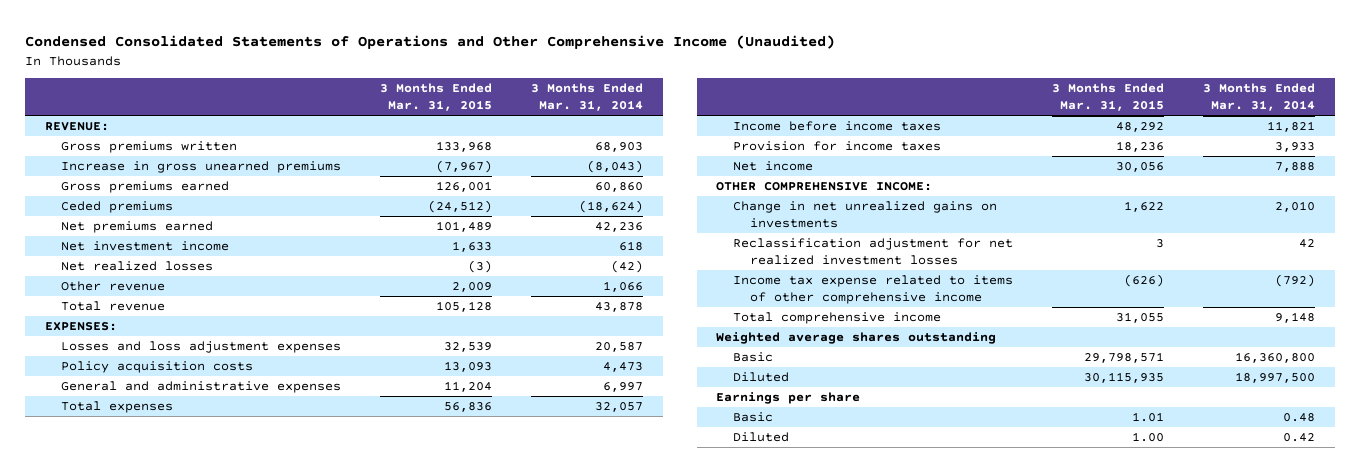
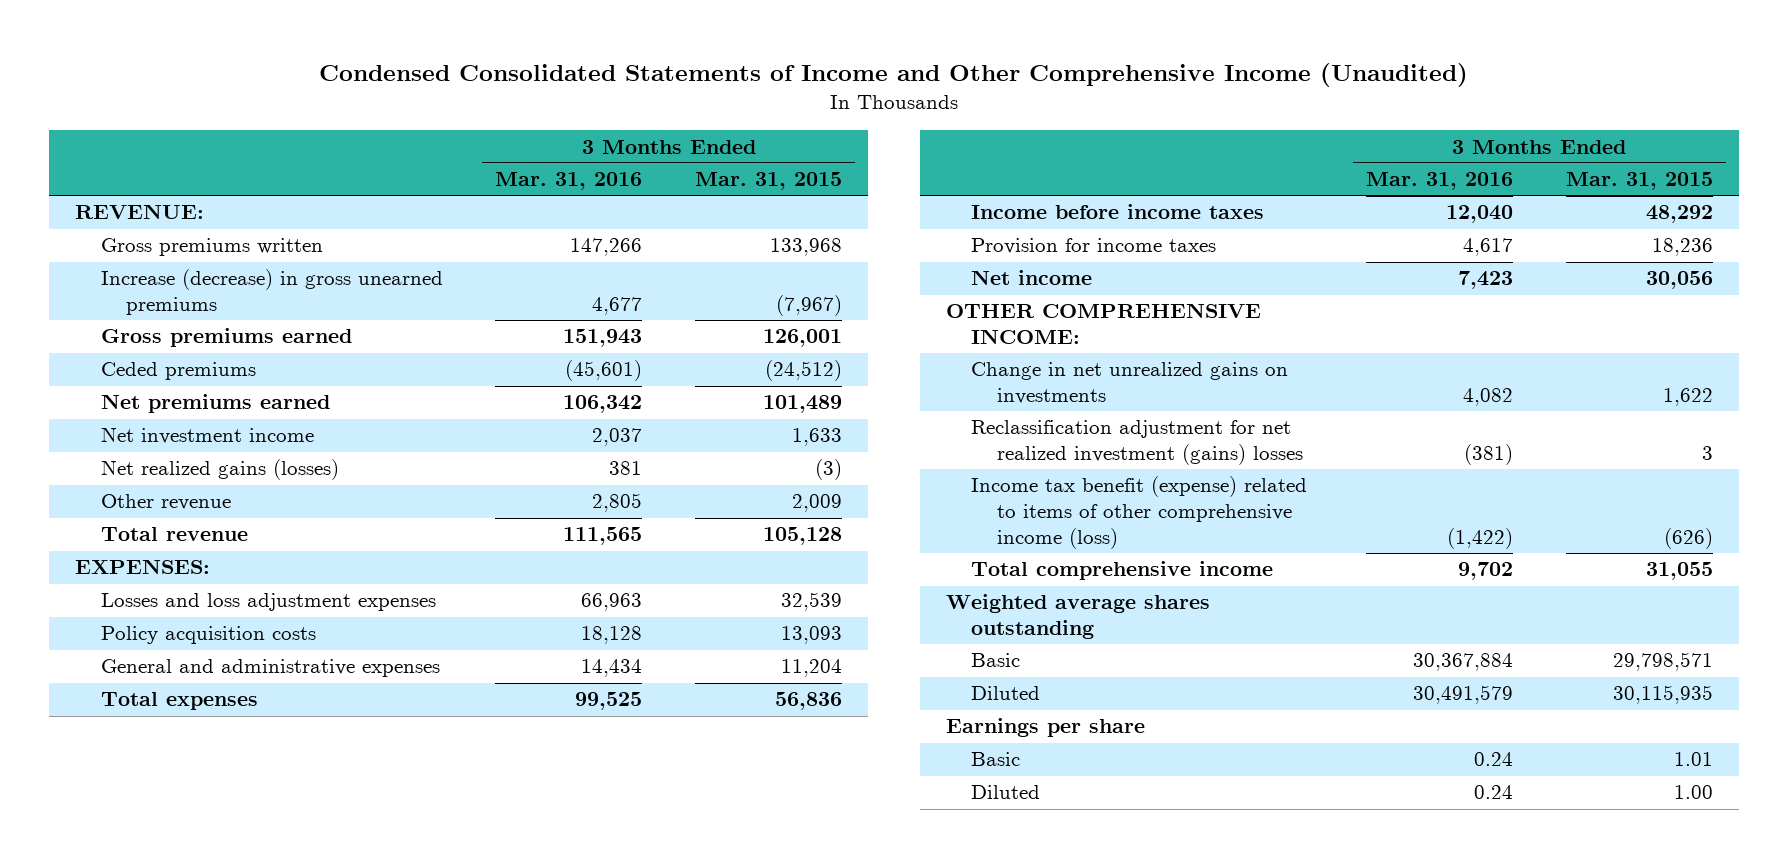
[25,35,836,50] Condensed Consolidated Statements of Operations and Other Comprehensive Income (Unaudited) -> [319,63,1469,88] Condensed Consolidated Statements of Income and Other Comprehensive Income (Unaudited)
[531,83,644,111] 3 Months Ended Mar. 31, 2014 -> none
none -> [495,172,643,191] Mar. 31, 2016
[61,161,342,174] Increase in gross unearned premiums -> [100,269,443,316] Increase (decrease) in gross unearned premiums
[61,261,214,272] Net realized losses -> [100,459,339,481] Net realized gains (losses)
[733,238,1014,265] Reclassification adjustment for net realized investment losses -> [971,420,1303,466] Reclassification adjustment for net realized investment (gains) losses
[733,275,1014,304] Income tax expense related to items of other comprehensive income -> [971,476,1308,549] Income tax benefit (expense) related to items of other comprehensive income (loss)

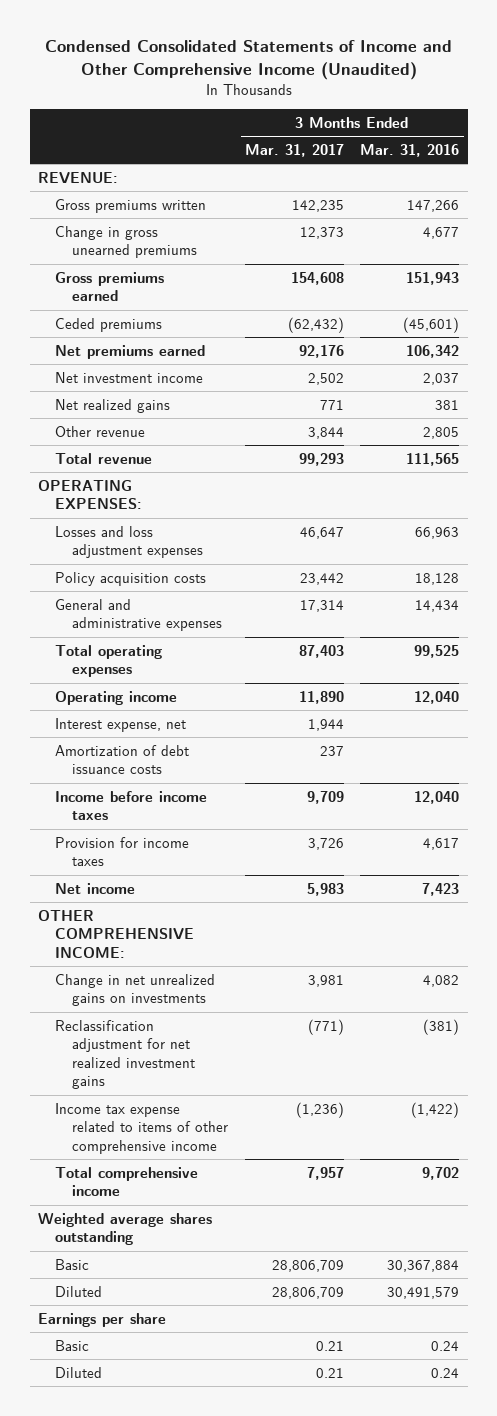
[694,172,842,191] Mar. 31, 2015 -> none
none -> [244,143,344,157] Mar. 31, 2017
[100,269,443,316] Increase (decrease) in gross unearned premiums -> [55,225,198,259] Change in gross unearned premiums
[100,459,339,481] Net realized gains (losses) -> [55,398,171,413] Net realized gains
[75,559,211,575] EXPENSES: -> [38,479,143,510] OPERATING EXPENSES:
[100,692,258,711] Total expenses -> [55,644,163,678] Total operating expenses
none -> [55,690,178,705] Operating income
none -> [55,717,187,732] Interest expense, net
none -> [55,744,190,775] Amortization of debt issuance costs
[971,420,1303,466] Reclassification adjustment for net realized investment (gains) losses -> [55,1019,196,1090] Reclassification adjustment for net realized investment gains
[971,476,1308,549] Income tax benefit (expense) related to items of other comprehensive income (loss) -> [55,1102,229,1154] Income tax expense related to items of other comprehensive income

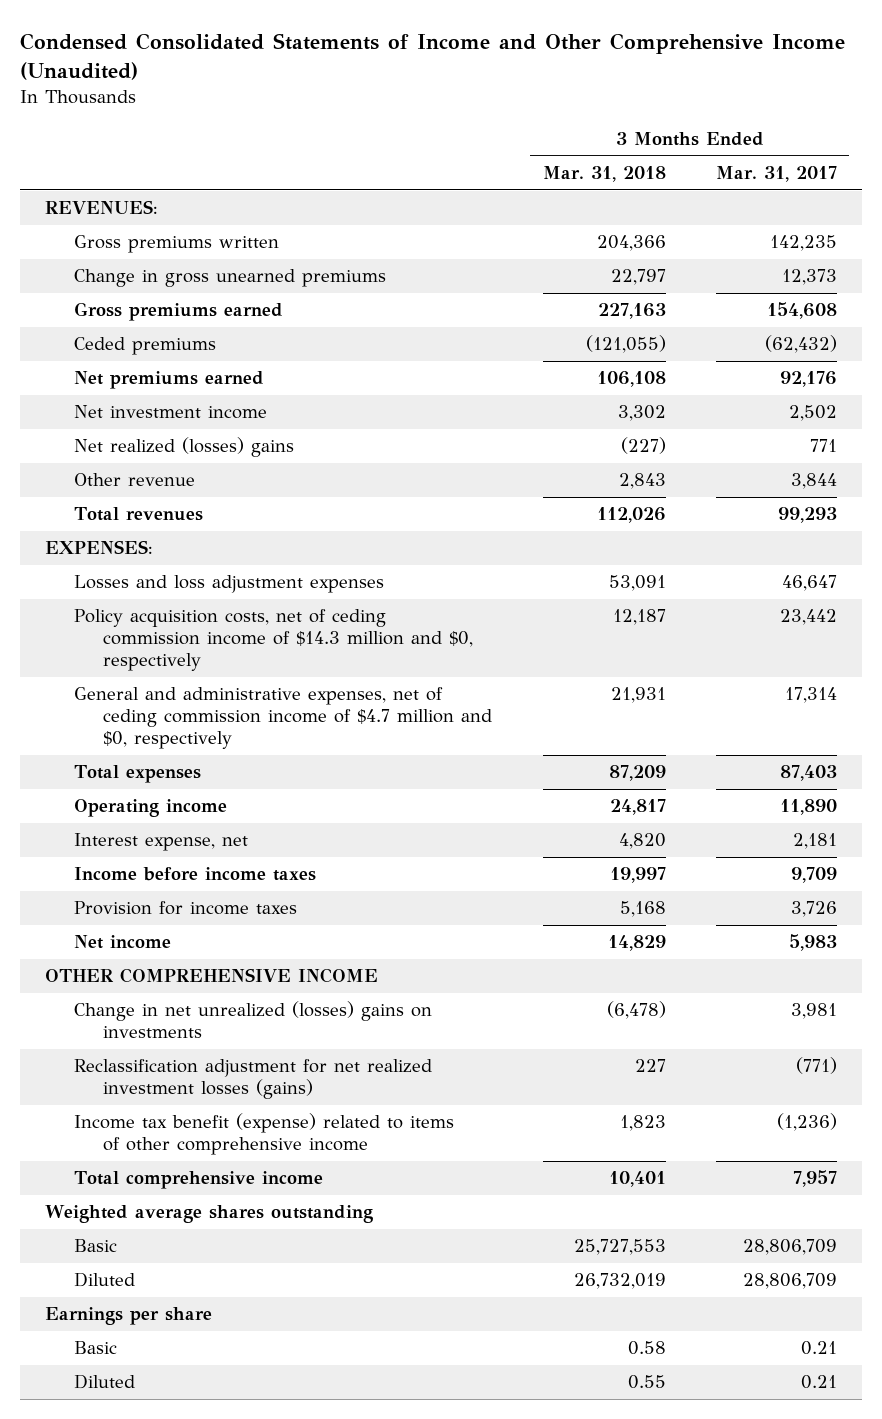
[360,143,460,157] Mar. 31, 2016 -> none
none -> [542,165,666,182] Mar. 31, 2018
[38,171,119,184] REVENUE: -> [45,200,159,215] REVENUES:
[55,398,171,413] Net realized gains -> [74,437,295,458] Net realized (losses) gains
[55,452,153,464] Total revenue -> [74,507,204,522] Total revenues
[38,479,143,510] OPERATING EXPENSES: -> [45,540,154,555] EXPENSES:
[55,571,207,586] Policy acquisition costs -> [74,609,474,672] Policy acquisition costs, net of ceding commission income of $14.3 million and $0, respectively
[55,598,223,632] General and administrative expenses -> [74,687,493,750] General and administrative expenses, net of ceding commission income of $4.7 million and $0, respectively
[55,644,163,678] Total operating expenses -> [74,765,202,784] Total expenses
[55,744,190,775] Amortization of debt issuance costs -> none
[307,718,344,731] 1,944 -> [792,833,837,850] 2,181
[38,909,195,958] OTHER COMPREHENSIVE INCOME: -> [45,968,379,984] OTHER COMPREHENSIVE INCOME
[55,973,216,1007] Change in net unrealized gains on investments -> [74,1001,433,1039] Change in net unrealized (losses) gains on investments
[55,1019,196,1090] Reclassification adjustment for net realized investment gains -> [74,1059,433,1100] Reclassification adjustment for net realized investment losses (gains)
[55,1102,229,1154] Income tax expense related to items of other comprehensive income -> [74,1113,455,1156] Income tax benefit (expense) related to items of other comprehensive income

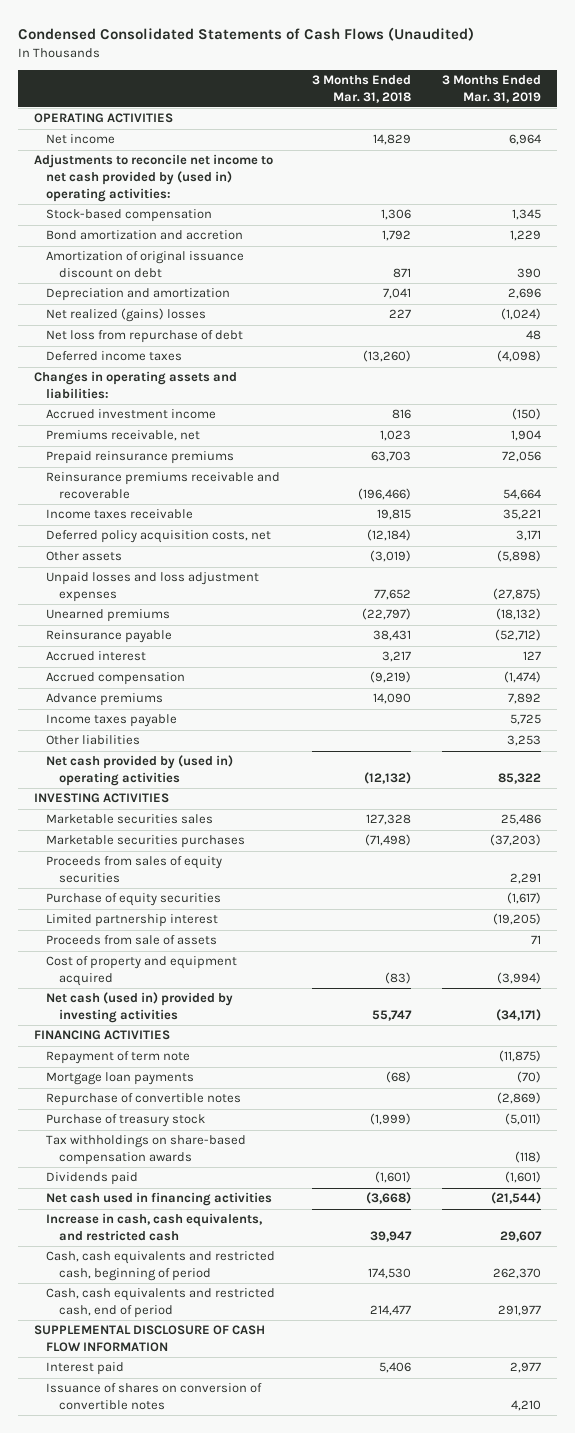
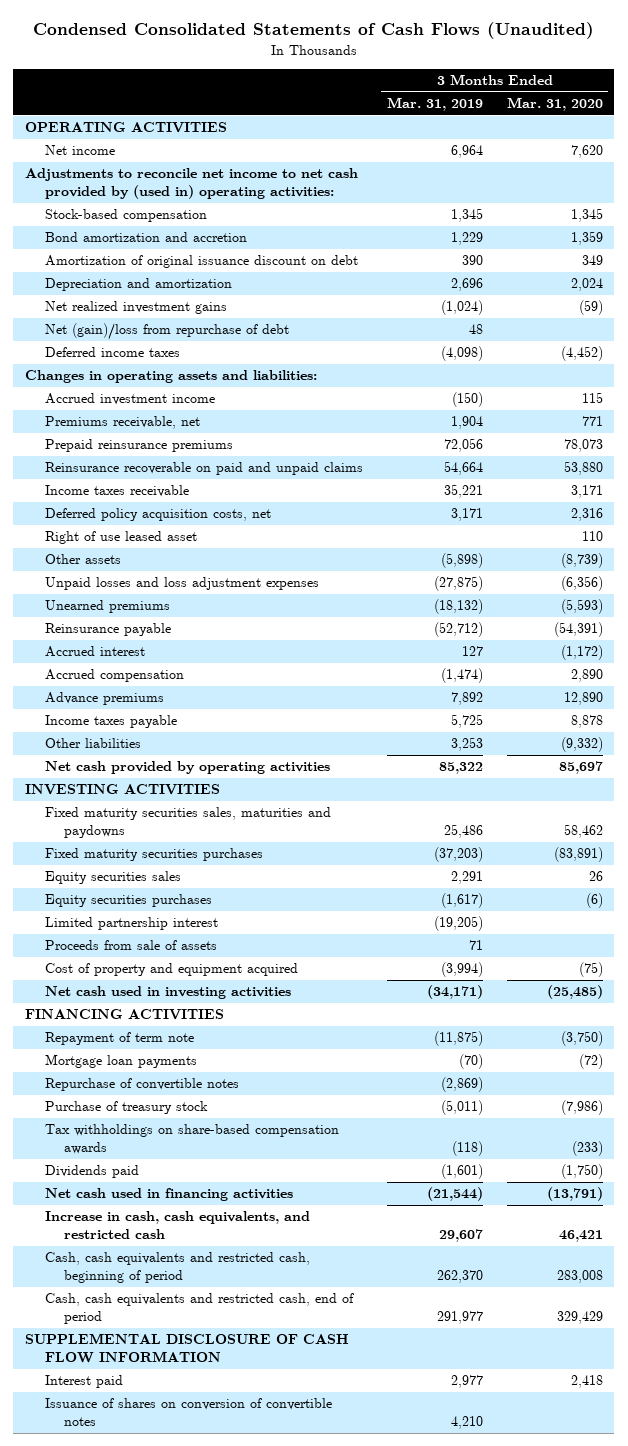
[311,75,411,103] 3 Months Ended Mar. 31, 2018 -> none
none -> [506,97,603,112] Mar. 31, 2020
[46,308,207,323] Net realized (gains) losses -> [44,301,227,315] Net realized investment gains
[46,330,244,344] Net loss from repurchase of debt -> [44,323,289,341] Net (gain)/loss from repurchase of debt
[46,472,281,499] Reinsurance premiums receivable and recoverable -> [44,462,363,476] Reinsurance recoverable on paid and unpaid claims
none -> [44,531,197,545] Right of use leased asset
[46,755,234,786] Net cash provided by (used in) operating activities -> [44,761,330,775] Net cash provided by operating activities
[46,814,214,825] Marketable securities sales -> [44,807,331,839] Fixed maturity securities sales, maturities and paydowns
[46,835,246,849] Marketable securities purchases -> [44,848,263,862] Fixed maturity securities purchases
[46,856,223,883] Proceeds from sales of equity securities -> [44,871,181,885] Equity securities sales
[46,893,222,907] Purchase of equity securities -> [44,894,212,908] Equity securities purchases
[46,992,234,1023] Net cash (used in) provided by investing activities -> [44,986,291,1000] Net cash used in investing activities

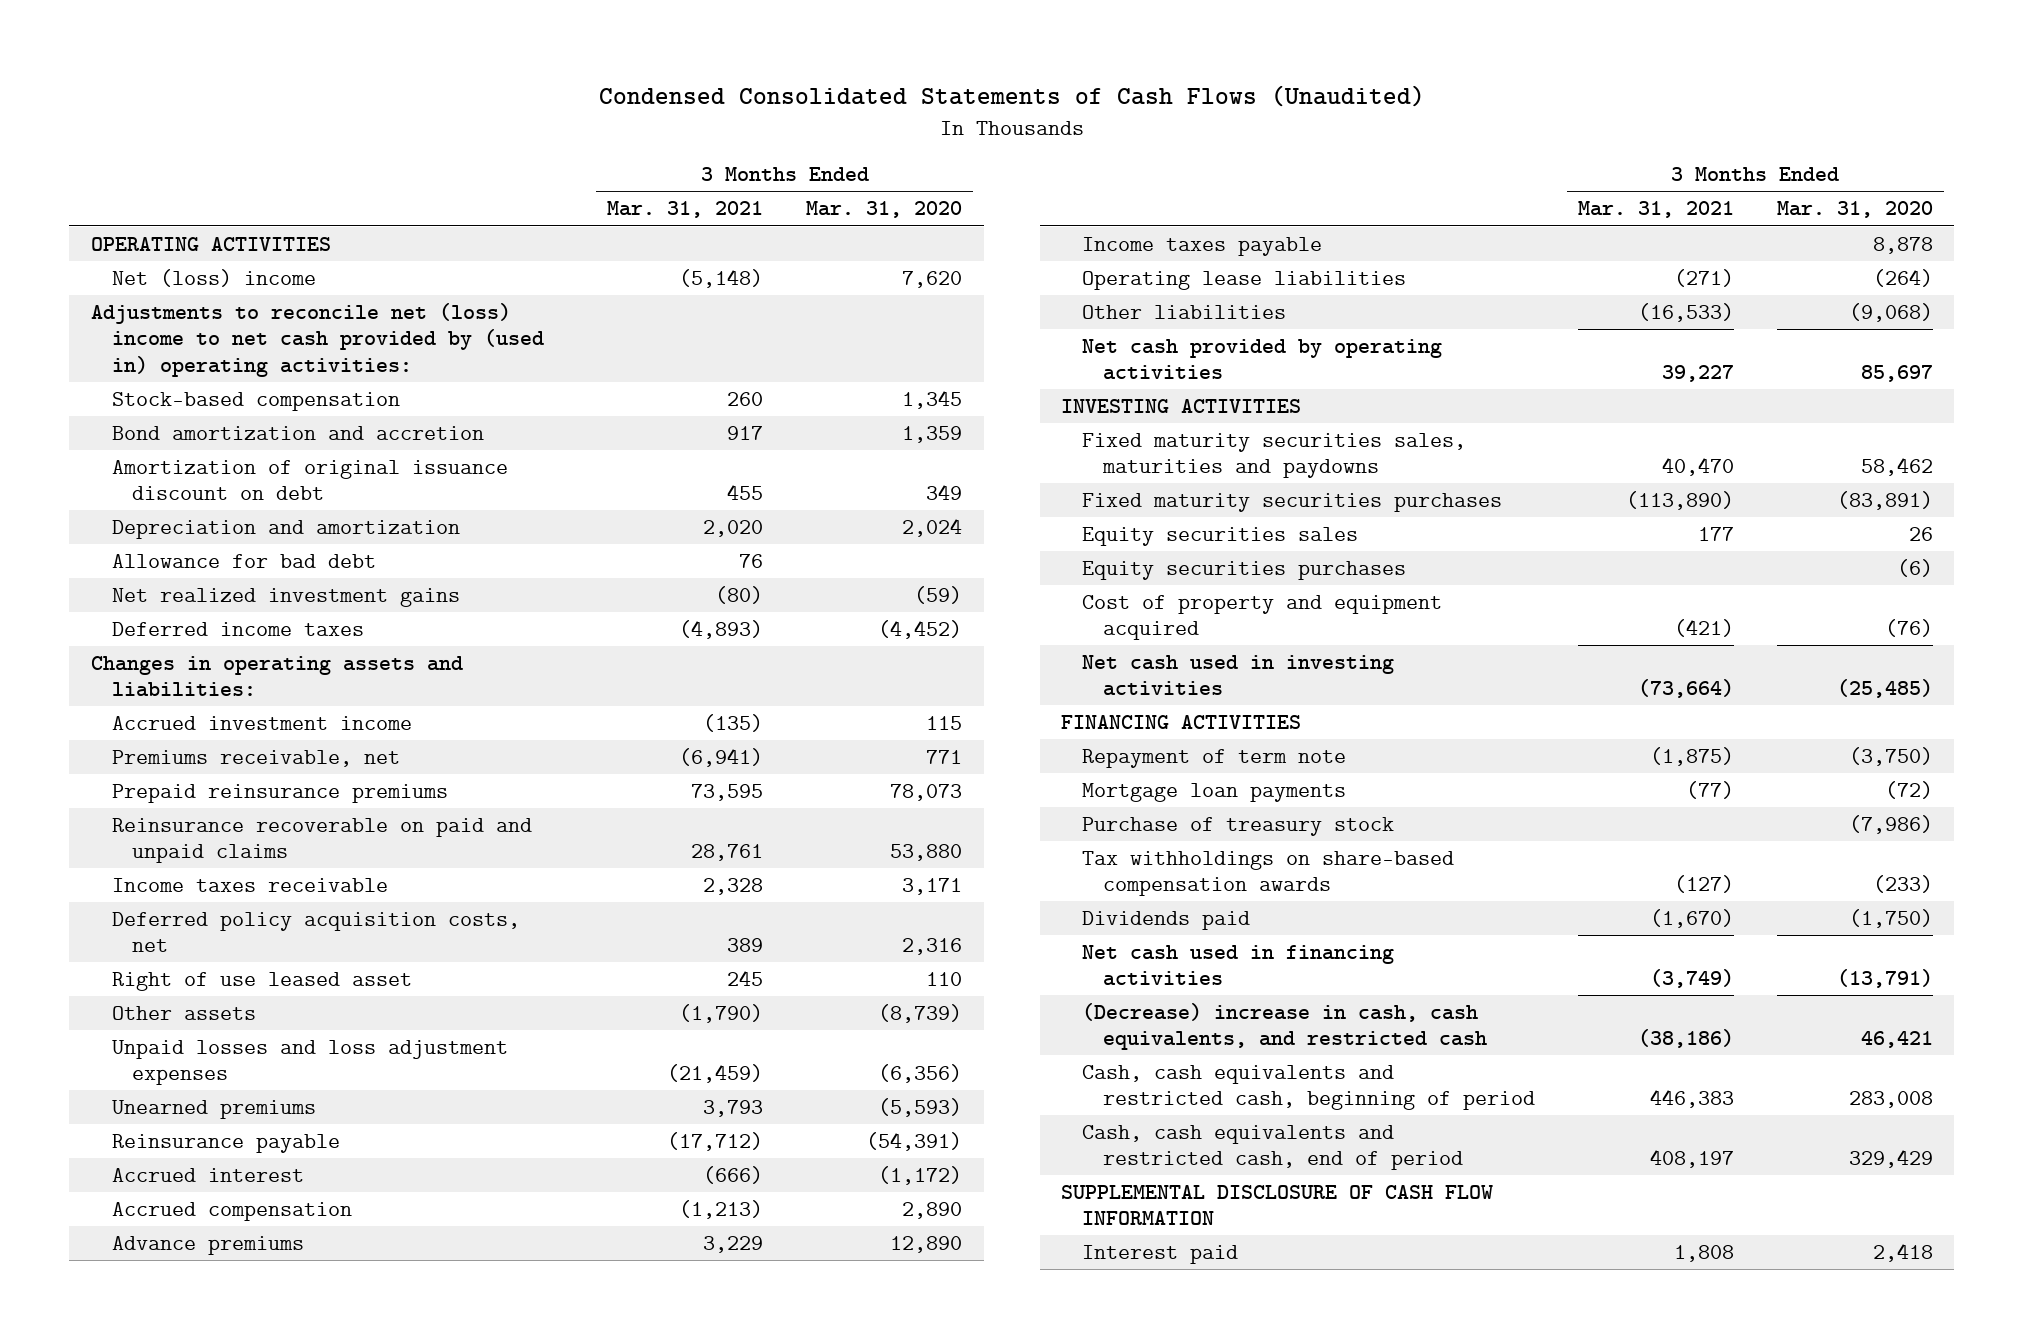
[386,97,483,112] Mar. 31, 2019 -> none
none -> [607,201,764,219] Mar. 31, 2021
[44,145,115,156] Net income -> [111,268,316,287] Net (loss) income
[25,168,359,200] Adjustments to reconcile net income to net cash provided by (used in) operating activities: -> [90,302,544,377] Adjustments to reconcile net (loss) income to net cash provided by (used in) operating activities:
none -> [111,553,376,568] Allowance for bad debt
[44,323,289,341] Net (gain)/loss from repurchase of debt -> none
none -> [1082,270,1407,290] Operating lease liabilities
[560,737,603,753] (9,332) -> [1848,302,1933,322] (9,068)
[44,917,218,931] Limited partnership interest -> none
[44,940,217,951] Proceeds from sale of assets -> none
[578,962,603,978] (75) -> [1884,619,1933,638] (76)
[44,1078,239,1092] Repurchase of convertible notes -> none
[44,1211,310,1240] Increase in cash, cash equivalents, and restricted cash -> [1082,1002,1487,1051] (Decrease) increase in cash, cash equivalents, and restricted cash
[44,1398,332,1427] Issuance of shares on conversion of convertible notes -> none

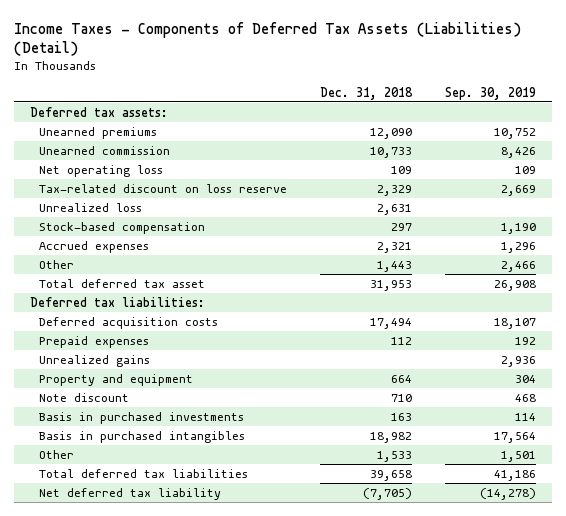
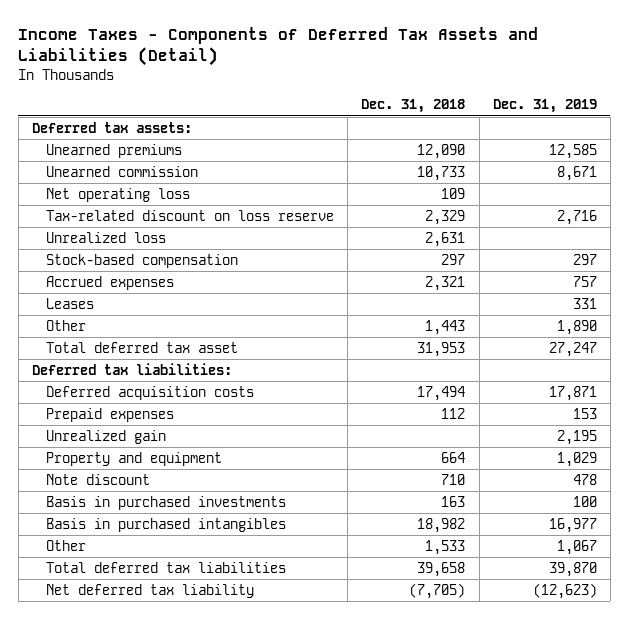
[14,21,522,57] Income Taxes - Components of Deferred Tax Assets (Liabilities) (Detail) -> [18,26,539,67] Income Taxes - Components of Deferred Tax Assets and Liabilities (Detail)
[444,86,536,100] Sep. 30, 2019 -> none
none -> [492,99,597,114] Dec. 31, 2019
none -> [46,297,95,309] Leases
[39,354,151,367] Unrealized gains -> [46,429,167,444] Unrealized gain

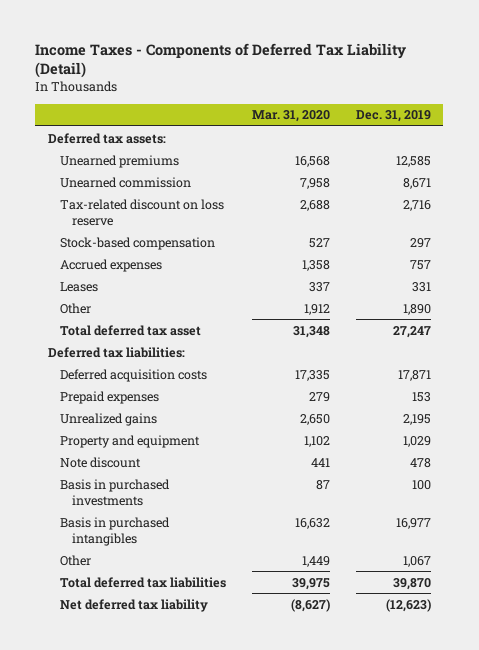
[18,26,539,67] Income Taxes - Components of Deferred Tax Assets and Liabilities (Detail) -> [35,42,407,79] Income Taxes - Components of Deferred Tax Liability (Detail)
[361,99,466,114] Dec. 31, 2018 -> none
none -> [251,110,330,123] Mar. 31, 2020
[46,187,191,202] Net operating loss -> none
[46,231,167,243] Unrealized loss -> none
[46,429,167,444] Unrealized gain -> [60,412,158,426] Unrealized gains

